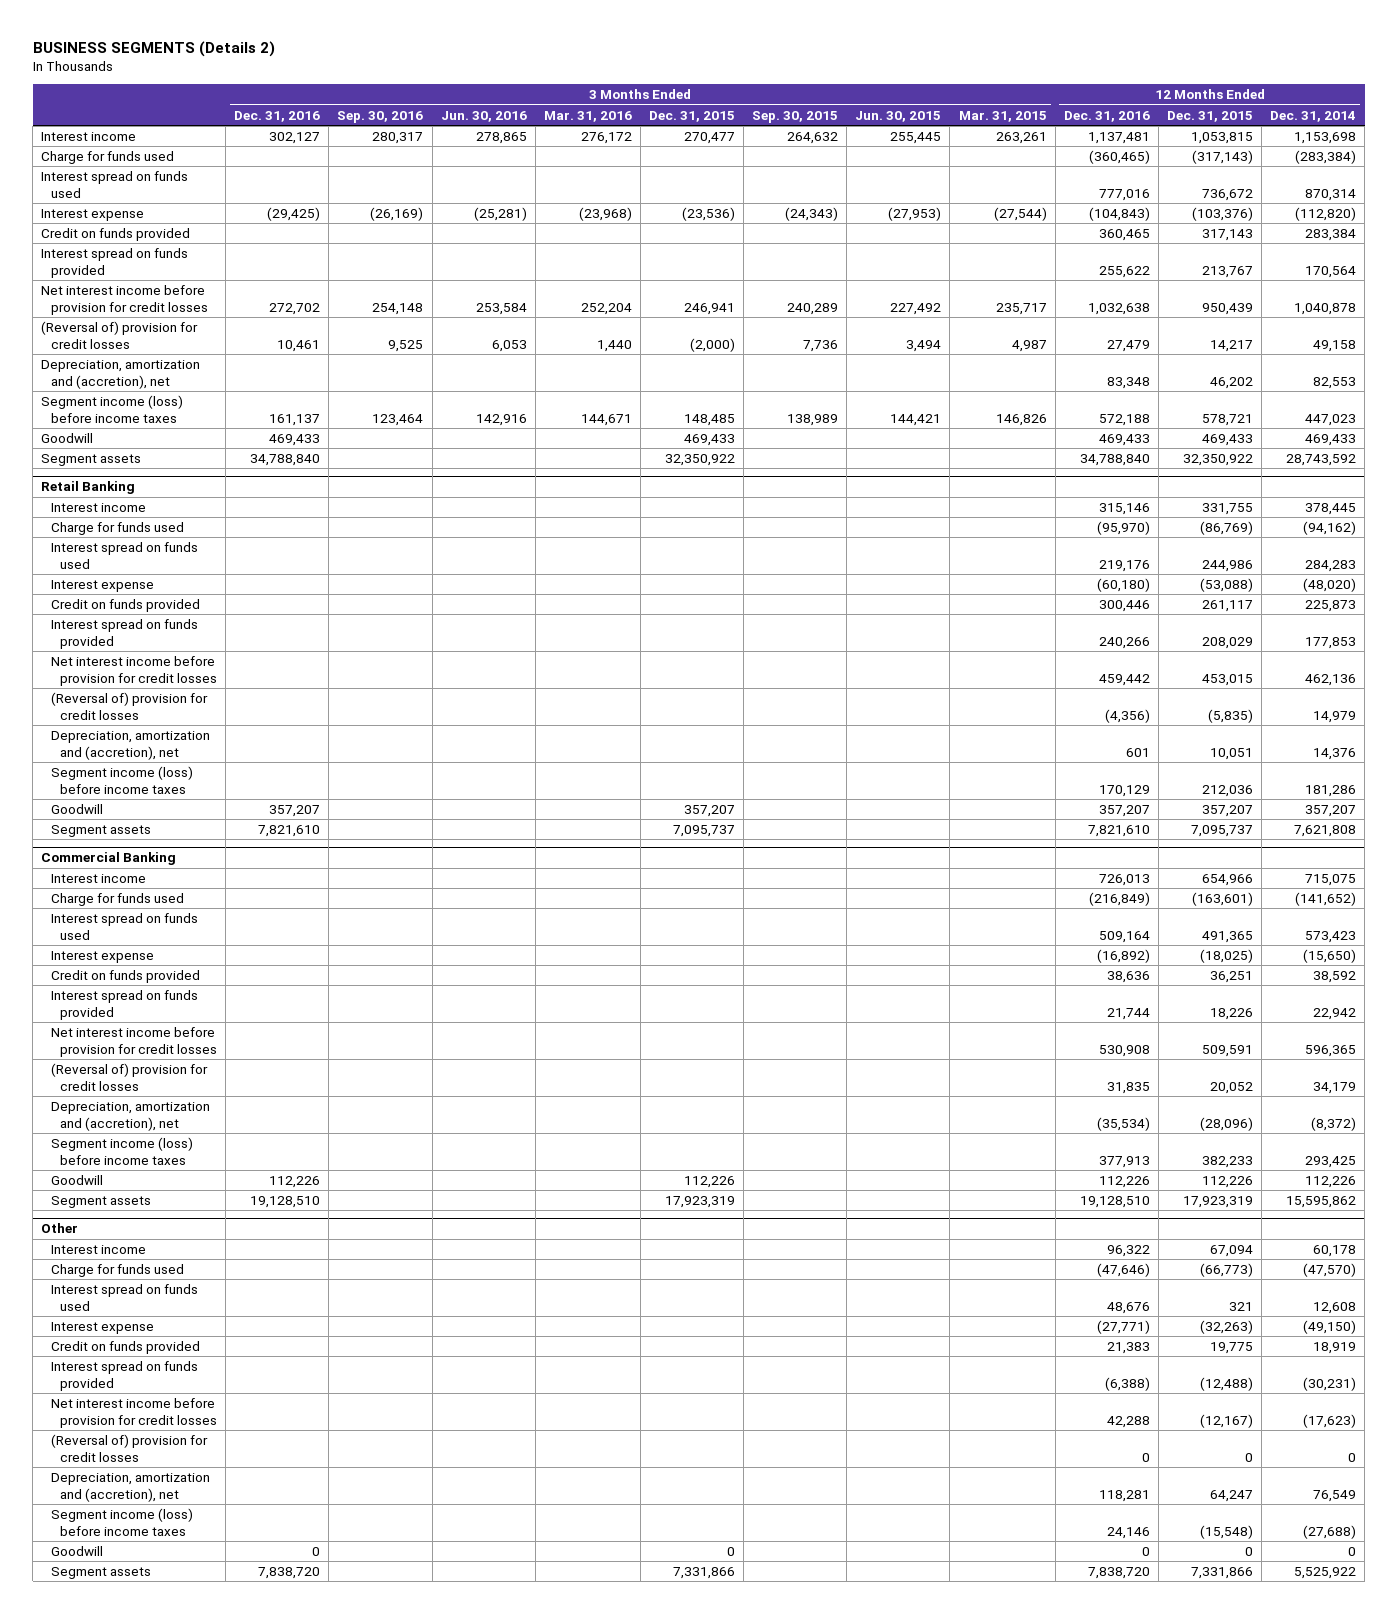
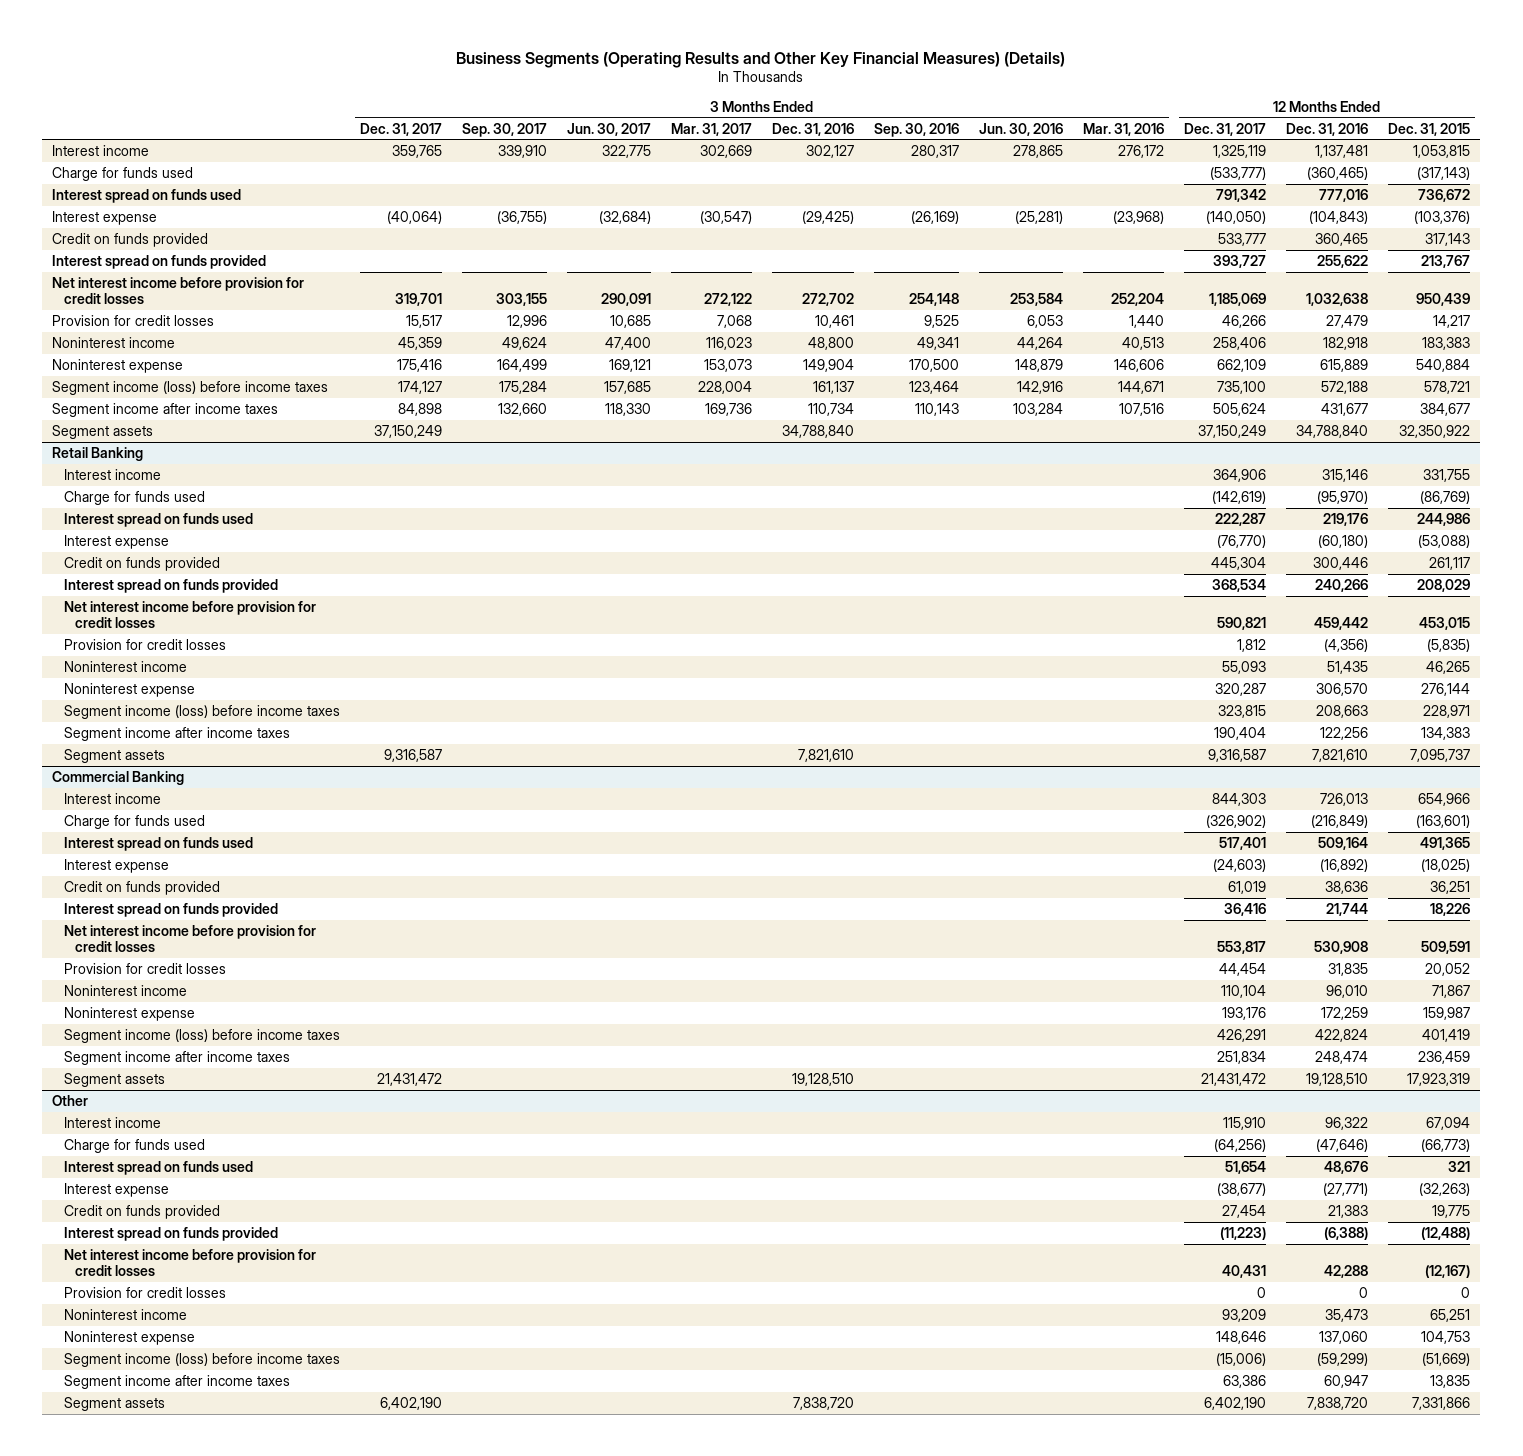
[32,41,275,58] BUSINESS SEGMENTS (Details 2) -> [456,51,1066,68] Business Segments (Operating Results and Other Key Financial Measures) (Details)
[648,110,735,122] Dec. 31, 2015 -> none
[752,110,839,123] Sep. 30, 2015 -> none
[855,110,942,122] Jun. 30, 2015 -> none
[958,110,1047,122] Mar. 31, 2015 -> none
[1270,110,1357,122] Dec. 31, 2014 -> none
none -> [359,122,442,136] Dec. 31, 2017
none -> [461,122,547,137] Sep. 30, 2017
none -> [566,122,651,136] Jun. 30, 2017
none -> [670,122,752,136] Mar. 31, 2017
none -> [1184,122,1267,136] Dec. 31, 2017
[41,359,201,389] Depreciation, amortization and (accretion), net -> none
[41,320,199,349] (Reversal of) provision for credit losses -> [52,314,215,326] Provision for credit losses
none -> [52,336,176,348] Noninterest income
none -> [52,358,184,373] Noninterest expense
[41,432,94,443] Goodwill -> none
none -> [52,402,279,417] Segment income after income taxes
[50,730,210,760] Depreciation, amortization and (accretion), net -> none
[50,803,103,814] Goodwill -> none
[50,691,208,720] (Reversal of) provision for credit losses -> [63,638,226,650] Provision for credit losses
none -> [63,660,187,672] Noninterest income
none -> [63,682,195,697] Noninterest expense
[1098,784,1150,797] 170,129 -> [1316,704,1369,718] 208,663
[1201,784,1253,797] 212,036 -> [1423,704,1471,718] 228,971
none -> [63,726,290,741] Segment income after income taxes
[50,1101,210,1131] Depreciation, amortization and (accretion), net -> none
[50,1174,103,1185] Goodwill -> none
[50,1062,208,1091] (Reversal of) provision for credit losses -> [63,962,226,974] Provision for credit losses
none -> [63,984,187,996] Noninterest income
none -> [63,1006,195,1021] Noninterest expense
[1098,1155,1150,1168] 377,913 -> [1315,1028,1369,1042] 422,824
[1201,1155,1253,1168] 382,233 -> [1422,1028,1471,1042] 401,419
none -> [63,1050,290,1065] Segment income after income taxes
[50,1472,210,1502] Depreciation, amortization and (accretion), net -> none
[50,1545,103,1556] Goodwill -> none
[50,1433,208,1462] (Reversal of) provision for credit losses -> [63,1286,226,1298] Provision for credit losses
none -> [63,1308,187,1320] Noninterest income
none -> [63,1330,195,1345] Noninterest expense
[1106,1526,1150,1539] 24,146 -> [1317,1352,1369,1366] (59,299)
[1199,1524,1253,1539] (15,548) -> [1422,1352,1471,1366] (51,669)
none -> [63,1374,290,1389] Segment income after income taxes

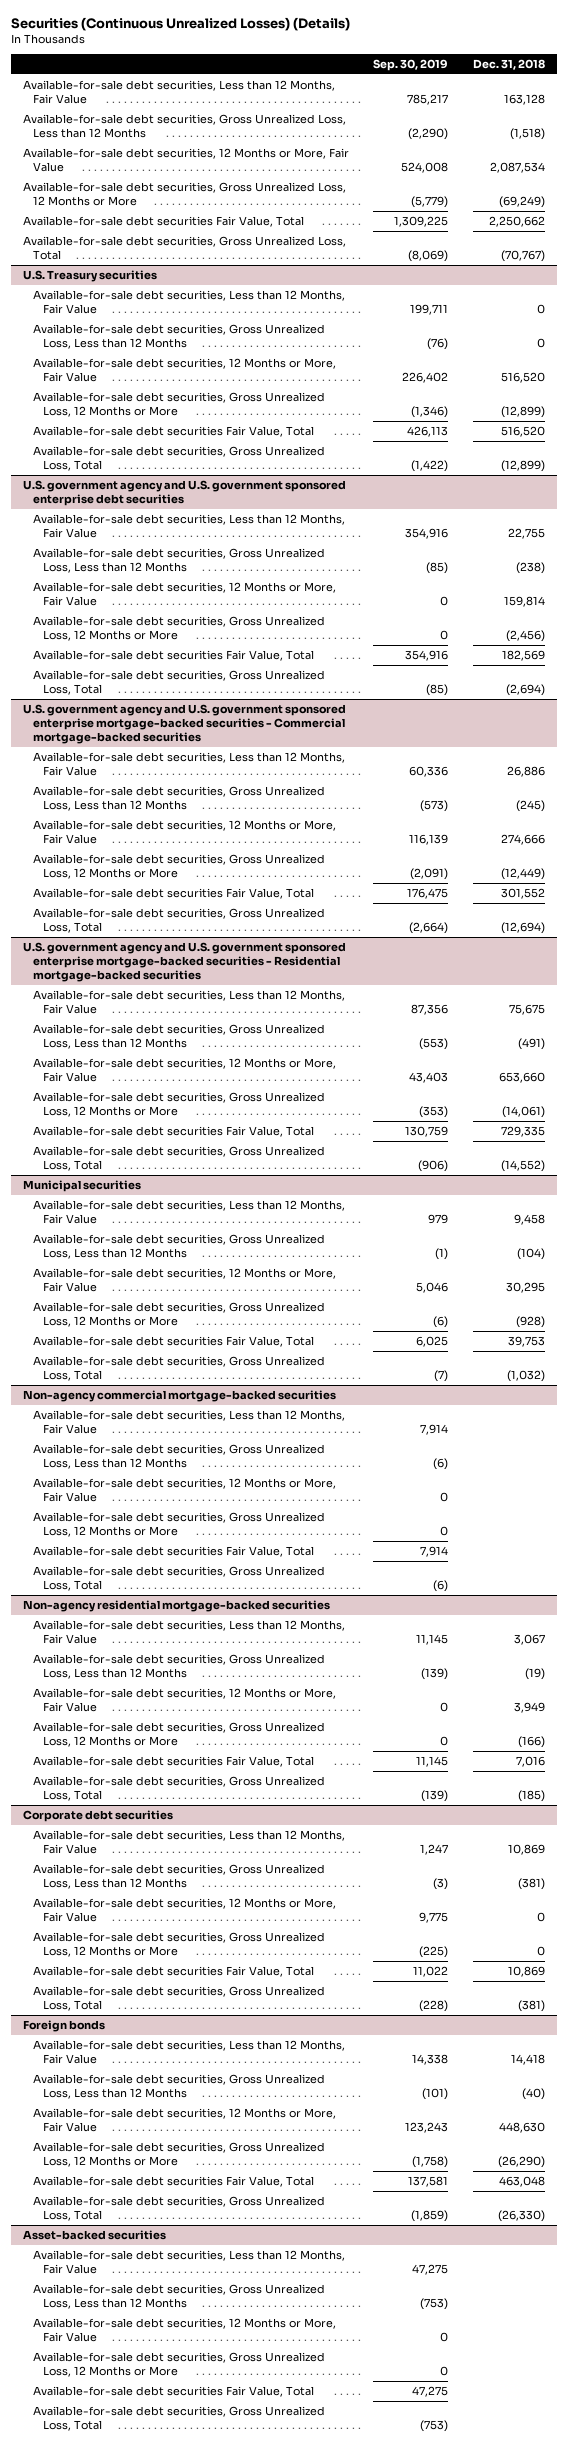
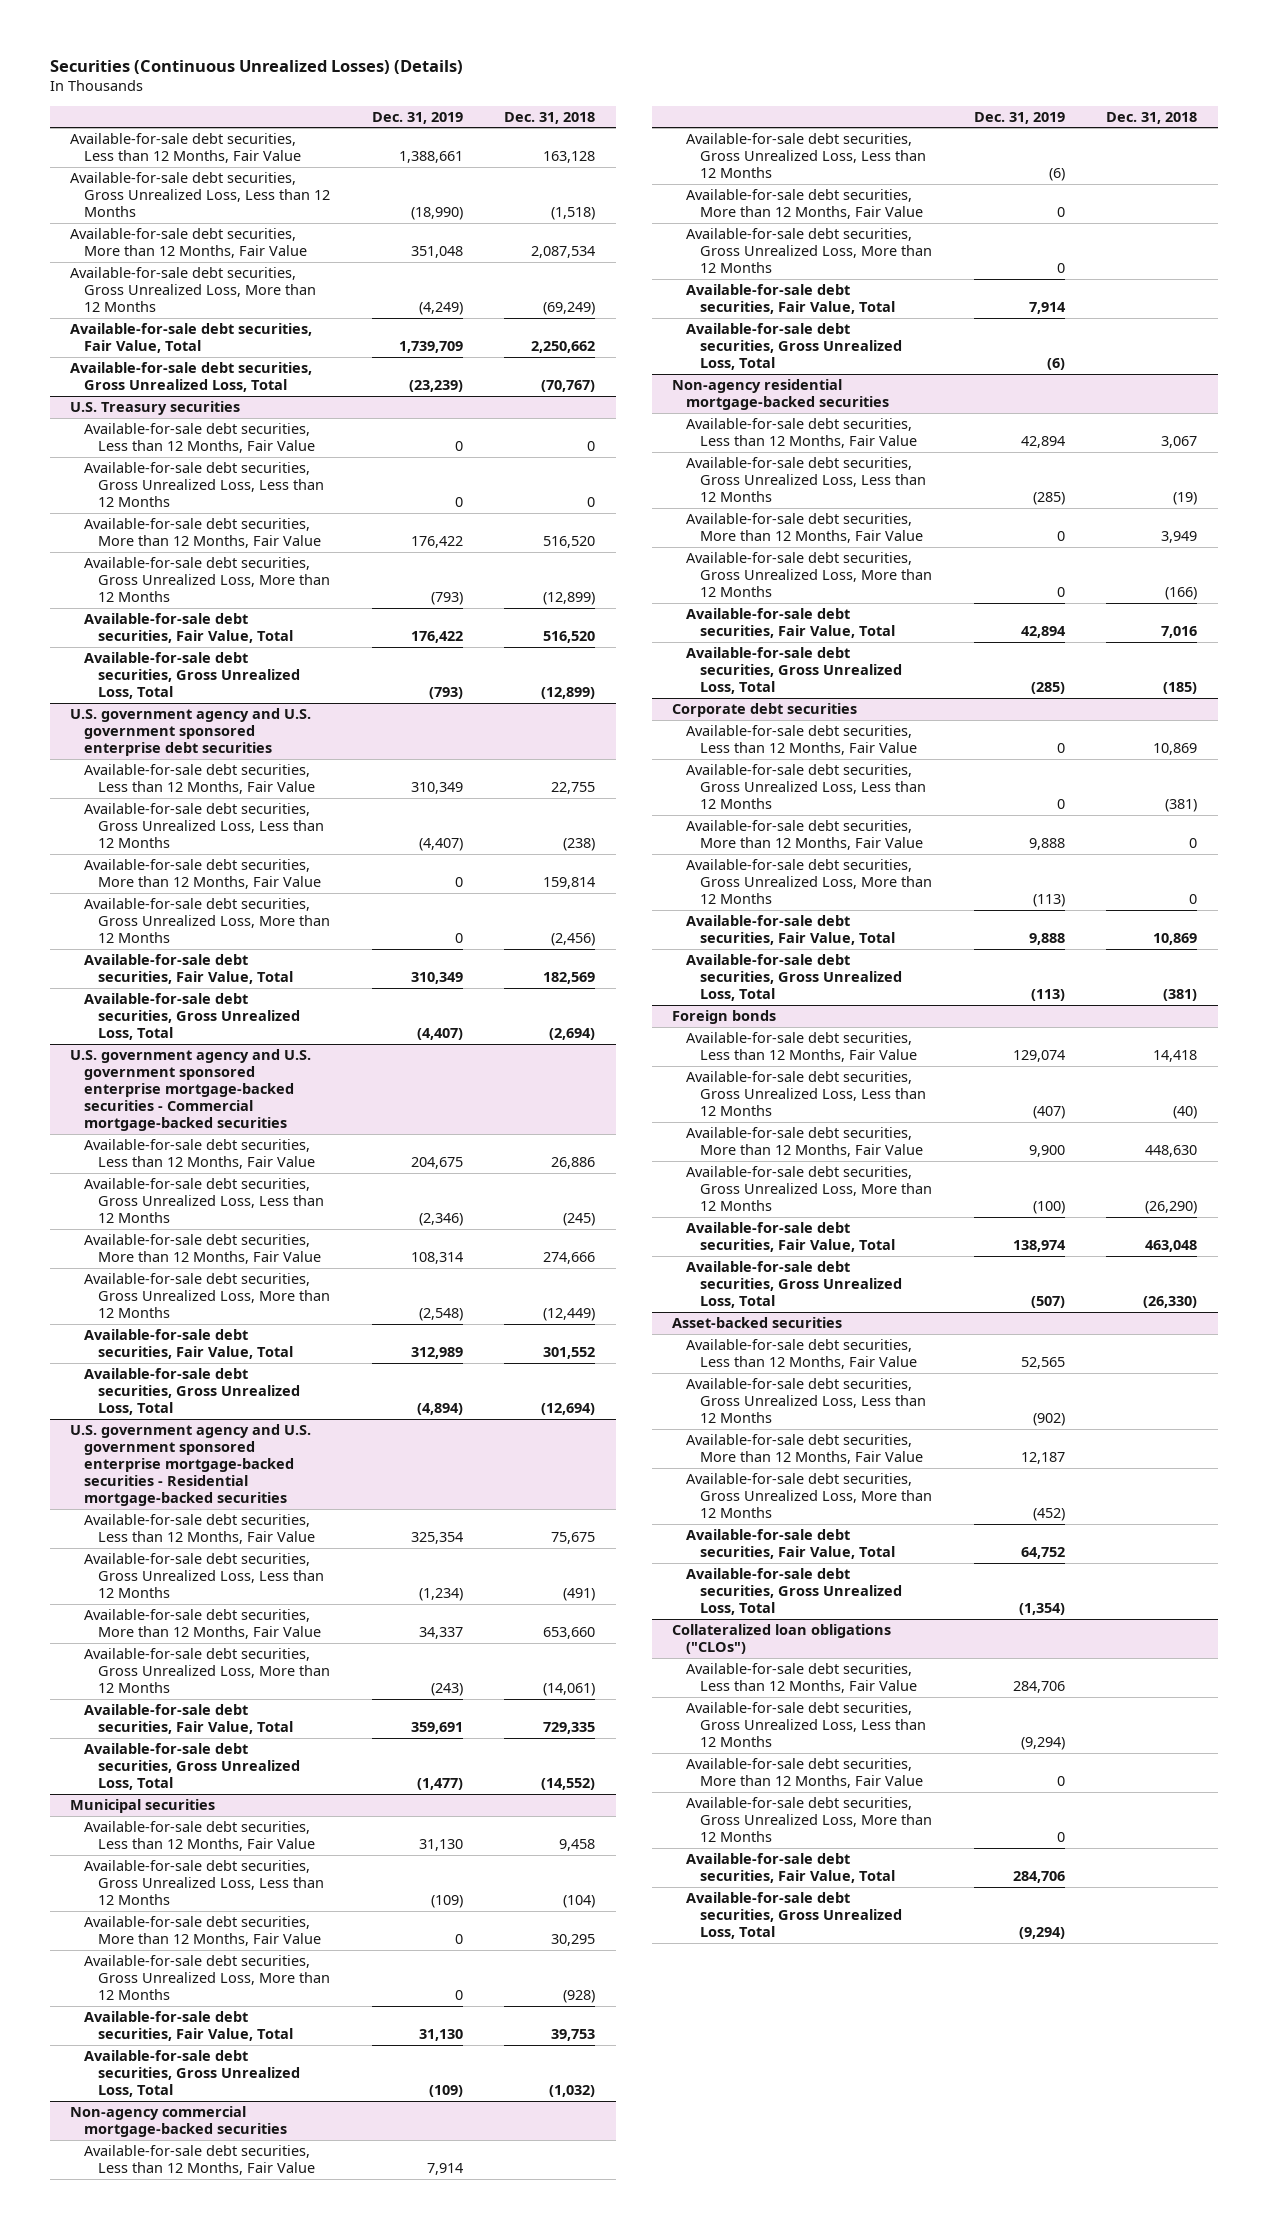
[373,59,449,72] Sep. 30, 2019 -> none
none -> [371,111,463,124] Dec. 31, 2019
[22,147,349,172] Available-for-sale debt securities, 12 Months or More, Fair Value -> [70,228,308,259] Available-for-sale debt securities, More than 12 Months, Fair Value
[22,181,346,206] Available-for-sale debt securities, Gross Unrealized Loss, 12 Months or More -> [70,267,317,312] Available-for-sale debt securities, Gross Unrealized Loss, More than 12 Months
[22,215,304,227] Available-for-sale debt securities Fair Value, Total -> [70,323,313,354] Available-for-sale debt securities, Fair Value, Total
[32,357,336,382] Available-for-sale debt securities, 12 Months or More, Fair Value -> [84,518,321,549] Available-for-sale debt securities, More than 12 Months, Fair Value
[32,391,325,417] Available-for-sale debt securities, Gross Unrealized Loss, 12 Months or More -> [84,557,330,602] Available-for-sale debt securities, Gross Unrealized Loss, More than 12 Months
[32,425,314,437] Available-for-sale debt securities Fair Value, Total -> [84,613,293,644] Available-for-sale debt securities, Fair Value, Total
[32,581,336,606] Available-for-sale debt securities, 12 Months or More, Fair Value -> [84,859,321,890] Available-for-sale debt securities, More than 12 Months, Fair Value
[32,615,325,641] Available-for-sale debt securities, Gross Unrealized Loss, 12 Months or More -> [84,898,330,943] Available-for-sale debt securities, Gross Unrealized Loss, More than 12 Months
[32,649,314,661] Available-for-sale debt securities Fair Value, Total -> [84,954,293,985] Available-for-sale debt securities, Fair Value, Total
[32,819,336,844] Available-for-sale debt securities, 12 Months or More, Fair Value -> [84,1234,321,1265] Available-for-sale debt securities, More than 12 Months, Fair Value
[32,853,325,879] Available-for-sale debt securities, Gross Unrealized Loss, 12 Months or More -> [84,1273,330,1318] Available-for-sale debt securities, Gross Unrealized Loss, More than 12 Months
[32,887,314,899] Available-for-sale debt securities Fair Value, Total -> [84,1329,293,1360] Available-for-sale debt securities, Fair Value, Total
[32,1057,336,1082] Available-for-sale debt securities, 12 Months or More, Fair Value -> [84,1609,321,1640] Available-for-sale debt securities, More than 12 Months, Fair Value
[32,1091,325,1117] Available-for-sale debt securities, Gross Unrealized Loss, 12 Months or More -> [84,1648,330,1693] Available-for-sale debt securities, Gross Unrealized Loss, More than 12 Months
[32,1125,314,1137] Available-for-sale debt securities Fair Value, Total -> [84,1704,293,1735] Available-for-sale debt securities, Fair Value, Total
[32,1267,336,1292] Available-for-sale debt securities, 12 Months or More, Fair Value -> [84,1916,321,1947] Available-for-sale debt securities, More than 12 Months, Fair Value
[32,1301,325,1327] Available-for-sale debt securities, Gross Unrealized Loss, 12 Months or More -> [84,1955,330,2000] Available-for-sale debt securities, Gross Unrealized Loss, More than 12 Months
[32,1335,314,1347] Available-for-sale debt securities Fair Value, Total -> [84,2011,293,2042] Available-for-sale debt securities, Fair Value, Total
[32,1477,336,1502] Available-for-sale debt securities, 12 Months or More, Fair Value -> [686,189,923,220] Available-for-sale debt securities, More than 12 Months, Fair Value
[32,1511,325,1537] Available-for-sale debt securities, Gross Unrealized Loss, 12 Months or More -> [686,228,932,273] Available-for-sale debt securities, Gross Unrealized Loss, More than 12 Months
[32,1545,314,1557] Available-for-sale debt securities Fair Value, Total -> [686,284,895,315] Available-for-sale debt securities, Fair Value, Total
[32,1687,336,1712] Available-for-sale debt securities, 12 Months or More, Fair Value -> [686,513,923,544] Available-for-sale debt securities, More than 12 Months, Fair Value
[32,1721,325,1747] Available-for-sale debt securities, Gross Unrealized Loss, 12 Months or More -> [686,552,932,597] Available-for-sale debt securities, Gross Unrealized Loss, More than 12 Months
[32,1755,314,1767] Available-for-sale debt securities Fair Value, Total -> [686,608,895,639] Available-for-sale debt securities, Fair Value, Total
[32,1897,336,1922] Available-for-sale debt securities, 12 Months or More, Fair Value -> [686,820,923,851] Available-for-sale debt securities, More than 12 Months, Fair Value
[32,1931,325,1957] Available-for-sale debt securities, Gross Unrealized Loss, 12 Months or More -> [686,859,932,904] Available-for-sale debt securities, Gross Unrealized Loss, More than 12 Months
[32,1965,314,1977] Available-for-sale debt securities Fair Value, Total -> [686,915,895,946] Available-for-sale debt securities, Fair Value, Total
[32,2107,336,2132] Available-for-sale debt securities, 12 Months or More, Fair Value -> [686,1127,923,1158] Available-for-sale debt securities, More than 12 Months, Fair Value
[32,2141,325,2167] Available-for-sale debt securities, Gross Unrealized Loss, 12 Months or More -> [686,1166,932,1211] Available-for-sale debt securities, Gross Unrealized Loss, More than 12 Months
[32,2175,314,2187] Available-for-sale debt securities Fair Value, Total -> [686,1222,895,1253] Available-for-sale debt securities, Fair Value, Total
[32,2317,336,2342] Available-for-sale debt securities, 12 Months or More, Fair Value -> [686,1434,923,1465] Available-for-sale debt securities, More than 12 Months, Fair Value
[32,2351,325,2377] Available-for-sale debt securities, Gross Unrealized Loss, 12 Months or More -> [686,1473,932,1518] Available-for-sale debt securities, Gross Unrealized Loss, More than 12 Months
[32,2385,314,2397] Available-for-sale debt securities Fair Value, Total -> [686,1529,895,1560] Available-for-sale debt securities, Fair Value, Total
none -> [672,1624,892,1655] Collateralized loan obligations ("CLOs")
none -> [686,1663,917,1694] Available-for-sale debt securities, Less than 12 Months, Fair Value
none -> [686,1702,926,1747] Available-for-sale debt securities, Gross Unrealized Loss, Less than 12 Months
none -> [686,1758,923,1789] Available-for-sale debt securities, More than 12 Months, Fair Value
none -> [686,1797,932,1842] Available-for-sale debt securities, Gross Unrealized Loss, More than 12 Months
none -> [686,1853,895,1884] Available-for-sale debt securities, Fair Value, Total
none -> [686,1892,902,1939] Available-for-sale debt securities, Gross Unrealized Loss, Total

